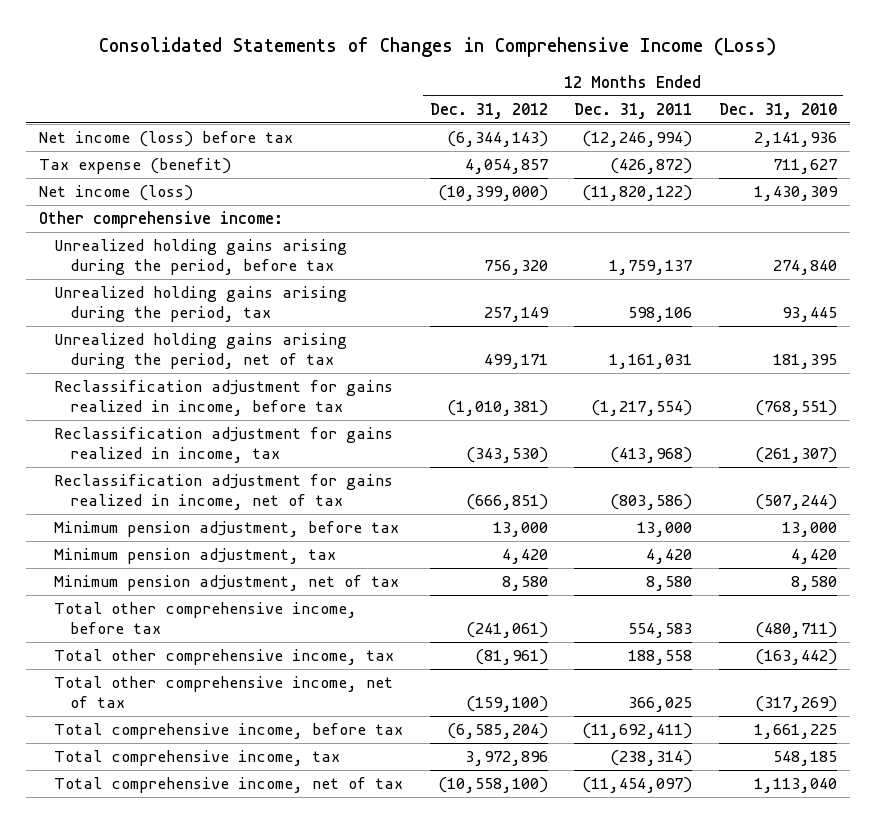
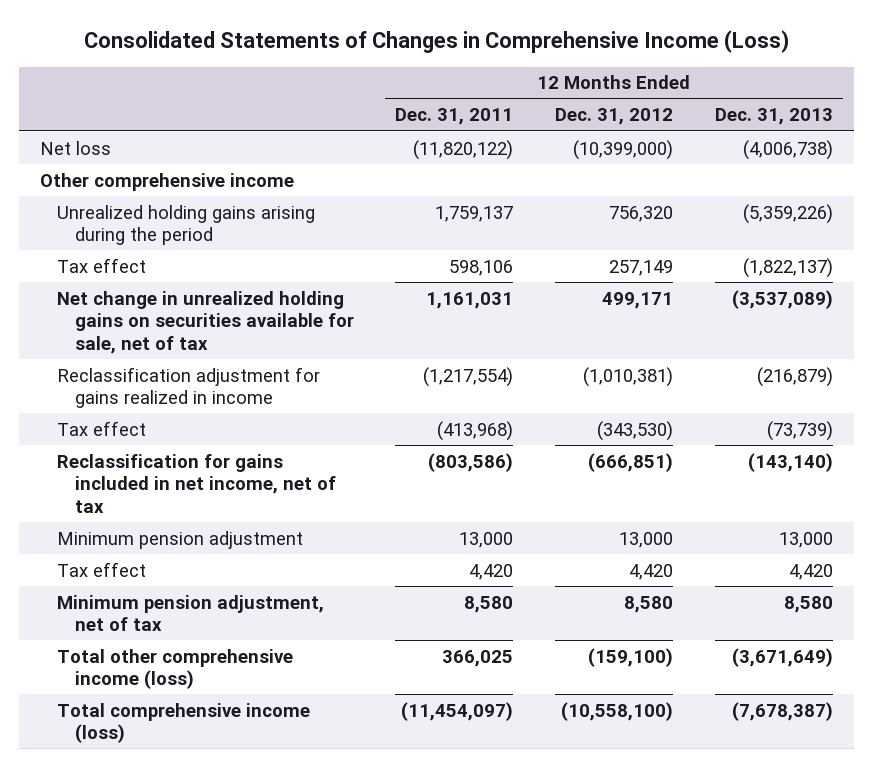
[718,102,837,119] Dec. 31, 2010 -> none
none -> [715,108,834,126] Dec. 31, 2013
[39,131,294,148] Net income (loss) before tax -> none
[39,158,232,175] Tax expense (benefit) -> none
[39,185,194,202] Net income (loss) -> [40,140,112,155] Net loss
[39,211,284,229] Other comprehensive income: -> [40,172,295,191] Other comprehensive income
[54,239,348,276] Unrealized holding gains arising during the period, before tax -> [57,204,316,246] Unrealized holding gains arising during the period
[54,286,348,323] Unrealized holding gains arising during the period, tax -> [57,257,147,273] Tax effect
[54,333,348,370] Unrealized holding gains arising during the period, net of tax -> [57,290,354,354] Net change in unrealized holding gains on securities available for sale, net of tax
[54,380,394,417] Reclassification adjustment for gains realized in income, before tax -> [57,366,321,409] Reclassification adjustment for gains realized in income
[54,427,394,464] Reclassification adjustment for gains realized in income, tax -> [57,420,147,436] Tax effect
[54,474,394,511] Reclassification adjustment for gains realized in income, net of tax -> [57,453,336,513] Reclassification for gains included in net income, net of tax
[54,521,400,538] Minimum pension adjustment, before tax -> [57,530,304,549] Minimum pension adjustment
[54,548,337,565] Minimum pension adjustment, tax -> [57,561,147,577] Tax effect
[54,649,395,666] Total other comprehensive income, tax -> none
[54,723,404,740] Total comprehensive income, before tax -> none
[54,750,341,767] Total comprehensive income, tax -> none
[54,777,404,794] Total comprehensive income, net of tax -> none
[54,602,358,635] Total other comprehensive income, before tax -> [57,648,294,690] Total other comprehensive income (loss)
[465,622,548,639] (241,061) -> [588,647,674,667] (159,100)
[628,623,693,639] 554,583 -> [442,649,514,667] 366,025
[54,676,394,709] Total other comprehensive income, net of tax -> [57,702,311,744] Total comprehensive income (loss)
[465,696,548,713] (159,100) -> [561,701,674,721] (10,558,100)
[628,697,693,713] 366,025 -> [401,701,514,721] (11,454,097)

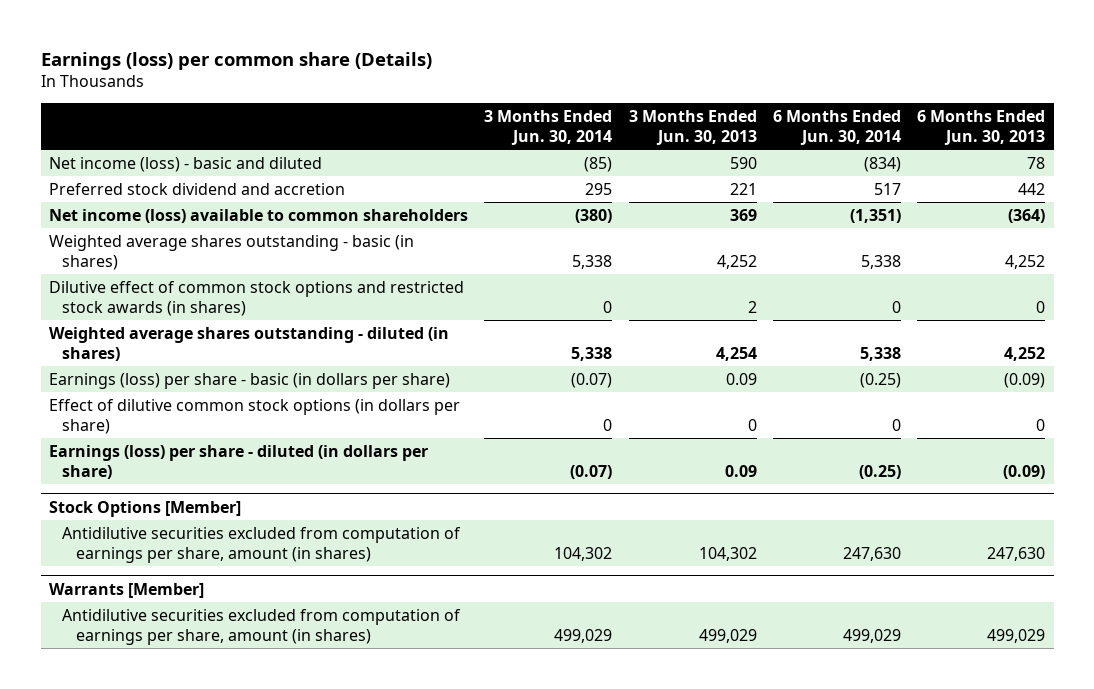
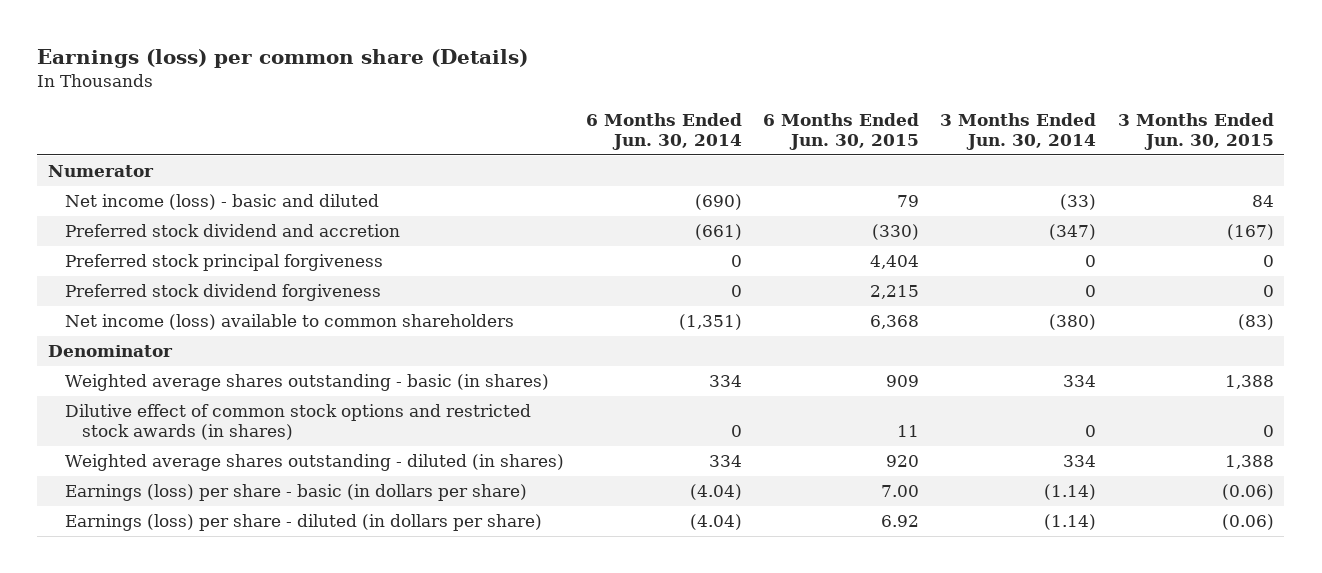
[628,110,757,146] 3 Months Ended Jun. 30, 2013 -> none
[917,110,1046,146] 6 Months Ended Jun. 30, 2013 -> none
none -> [762,112,919,150] 6 Months Ended Jun. 30, 2015
none -> [1117,112,1274,150] 3 Months Ended Jun. 30, 2015
none -> [48,165,155,178] Numerator
[584,156,613,172] (85) -> [1060,194,1097,211] (33)
[864,156,902,172] (834) -> [694,194,742,211] (690)
[585,182,613,195] 295 -> [1049,224,1097,241] (347)
[874,182,902,195] 517 -> [694,224,742,241] (661)
none -> [65,254,384,272] Preferred stock principal forgiveness
none -> [65,284,382,302] Preferred stock dividend forgiveness
none -> [48,345,174,358] Denominator
[572,254,613,269] 5,338 -> [1063,375,1097,388] 334
[861,254,902,269] 5,338 -> [708,375,742,388] 334
[49,398,461,434] Effect of dilutive common stock options (in dollars per share) -> none
[49,500,242,517] Stock Options [Member] -> none
[62,526,462,563] Antidilutive securities excluded from computation of earnings per share, amount (in shares) -> none
[49,582,205,598] Warrants [Member] -> none
[62,608,462,645] Antidilutive securities excluded from computation of earnings per share, amount (in shares) -> none
[571,346,613,361] 5,338 -> [1063,455,1097,468] 334
[860,346,902,361] 5,338 -> [708,455,742,468] 334
[571,372,613,388] (0.07) -> [1044,484,1097,501] (1.14)
[860,372,902,388] (0.25) -> [689,484,742,501] (4.04)
[570,464,613,479] (0.07) -> [1044,514,1097,531] (1.14)
[859,464,902,479] (0.25) -> [689,514,742,531] (4.04)

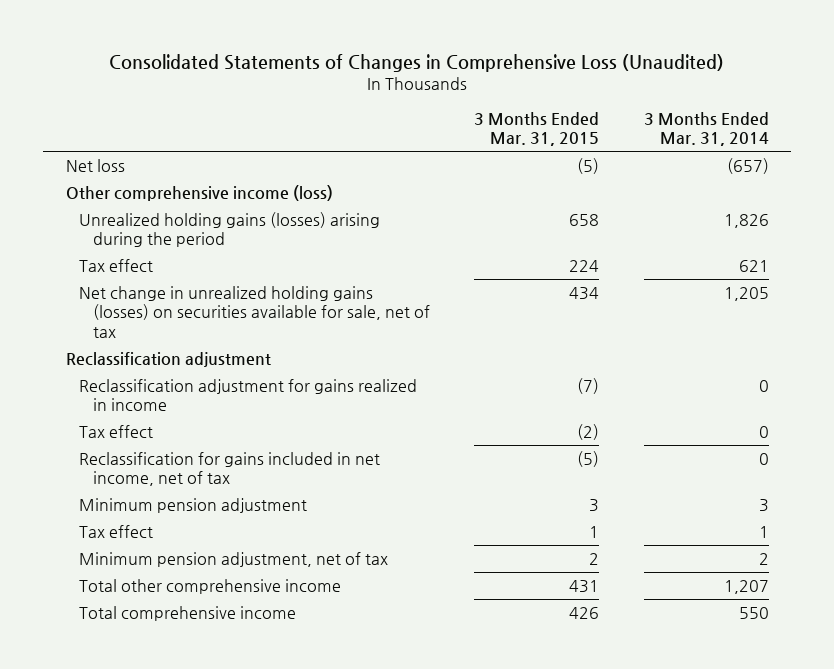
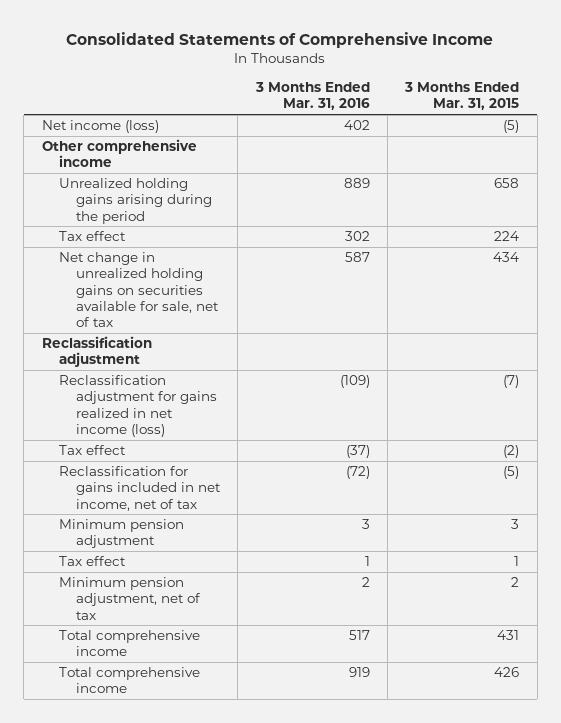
[109,53,725,72] Consolidated Statements of Changes in Comprehensive Loss (Unaudited) -> [66,31,494,48] Consolidated Statements of Comprehensive Income
[643,111,769,147] 3 Months Ended Mar. 31, 2014 -> none
none -> [254,82,370,111] 3 Months Ended Mar. 31, 2016
[65,159,125,173] Net loss -> [41,120,159,134] Net income (loss)
[65,185,333,202] Other comprehensive income (loss) -> [41,139,197,168] Other comprehensive income
[79,212,381,248] Unrealized holding gains (losses) arising during the period -> [58,178,212,224] Unrealized holding gains arising during the period
[79,286,431,338] Net change in unrealized holding gains (losses) on securities available for sale, net of tax -> [58,252,219,327] Net change in unrealized holding gains on securities available for sale, net of tax
[79,379,418,412] Reclassification adjustment for gains realized in income -> [58,375,217,437] Reclassification adjustment for gains realized in net income (loss)
[79,579,342,595] Total other comprehensive income -> [58,630,200,657] Total comprehensive income

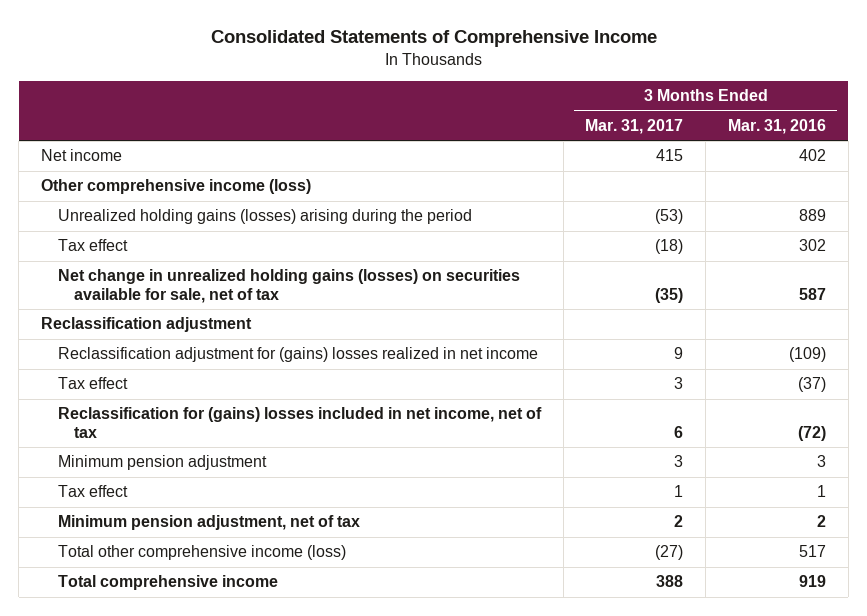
[404,82,520,111] 3 Months Ended Mar. 31, 2015 -> none
none -> [585,118,684,134] Mar. 31, 2017
[41,120,159,134] Net income (loss) -> [40,149,122,162] Net income
[41,139,197,168] Other comprehensive income -> [40,179,311,195] Other comprehensive income (loss)
[58,178,212,224] Unrealized holding gains arising during the period -> [57,209,472,225] Unrealized holding gains (losses) arising during the period
[58,252,219,327] Net change in unrealized holding gains on securities available for sale, net of tax -> [57,269,520,303] Net change in unrealized holding gains (losses) on securities available for sale, net of tax
[58,375,217,437] Reclassification adjustment for gains realized in net income (loss) -> [57,347,538,363] Reclassification adjustment for (gains) losses realized in net income
[58,466,221,511] Reclassification for gains included in net income, net of tax -> [57,407,542,438] Reclassification for (gains) losses included in net income, net of tax
[58,630,200,657] Total comprehensive income -> [57,545,346,561] Total other comprehensive income (loss)

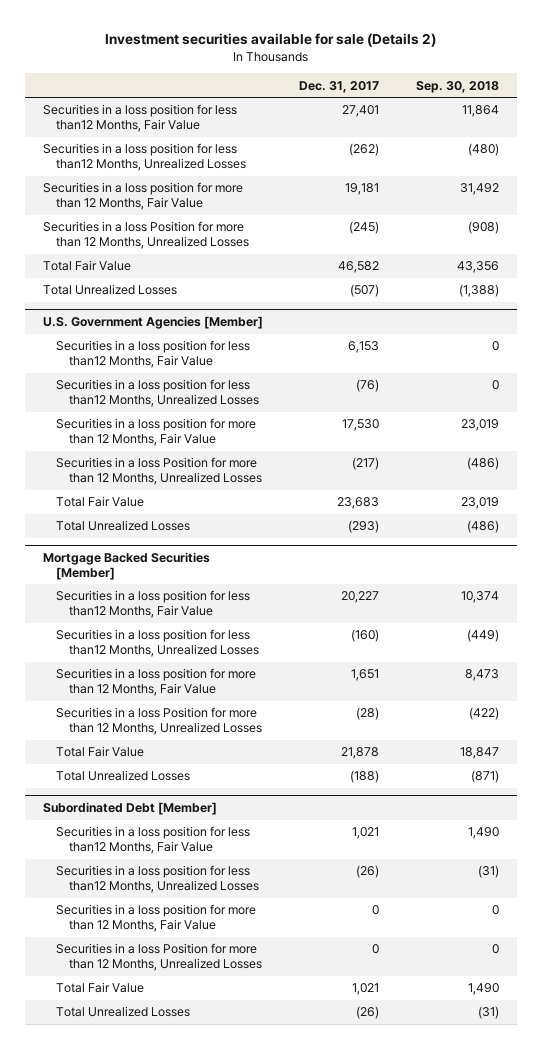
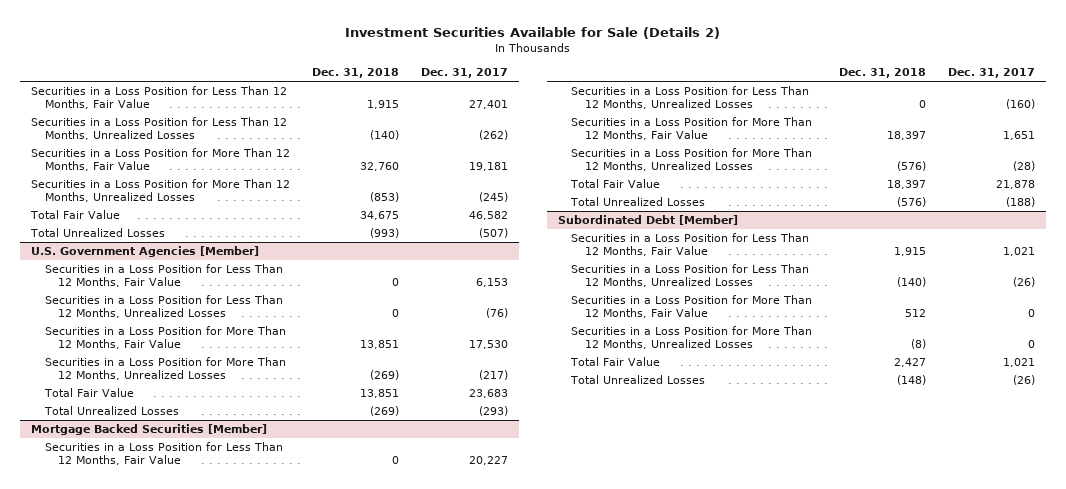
[104,33,436,48] Investment securities available for sale (Details 2) -> [345,27,721,40] Investment Securities Available for Sale (Details 2)
[415,80,499,93] Sep. 30, 2018 -> none
none -> [312,68,400,79] Dec. 31, 2018
[43,104,238,133] Securities in a loss position for less than12 Months, Fair Value -> [31,86,288,110] Securities in a Loss Position for Less Than 12 Months, Fair Value
[43,143,247,172] Securities in a loss position for less than12 Months, Unrealized Losses -> [31,117,288,141] Securities in a Loss Position for Less Than 12 Months, Unrealized Losses
[43,182,244,211] Securities in a loss position for more than 12 Months, Fair Value -> [31,148,291,172] Securities in a Loss Position for More Than 12 Months, Fair Value
[43,221,250,250] Securities in a loss Position for more than 12 Months, Unrealized Losses -> [31,179,291,203] Securities in a Loss Position for More Than 12 Months, Unrealized Losses
[56,340,251,369] Securities in a loss position for less than12 Months, Fair Value -> [44,264,283,288] Securities in a Loss Position for Less Than 12 Months, Fair Value
[56,379,259,408] Securities in a loss position for less than12 Months, Unrealized Losses -> [44,295,283,319] Securities in a Loss Position for Less Than 12 Months, Unrealized Losses
[56,418,257,447] Securities in a loss position for more than 12 Months, Fair Value -> [44,326,286,350] Securities in a Loss Position for More Than 12 Months, Fair Value
[56,457,262,486] Securities in a loss Position for more than 12 Months, Unrealized Losses -> [44,357,286,381] Securities in a Loss Position for More Than 12 Months, Unrealized Losses
[56,590,251,619] Securities in a loss position for less than12 Months, Fair Value -> [44,442,283,466] Securities in a Loss Position for Less Than 12 Months, Fair Value
[56,629,259,658] Securities in a loss position for less than12 Months, Unrealized Losses -> [571,86,810,110] Securities in a Loss Position for Less Than 12 Months, Unrealized Losses
[56,668,257,697] Securities in a loss position for more than 12 Months, Fair Value -> [571,117,813,141] Securities in a Loss Position for More Than 12 Months, Fair Value
[56,707,262,736] Securities in a loss Position for more than 12 Months, Unrealized Losses -> [571,148,813,172] Securities in a Loss Position for More Than 12 Months, Unrealized Losses
[56,826,251,855] Securities in a loss position for less than12 Months, Fair Value -> [571,233,810,257] Securities in a Loss Position for Less Than 12 Months, Fair Value
[56,865,259,894] Securities in a loss position for less than12 Months, Unrealized Losses -> [571,264,810,288] Securities in a Loss Position for Less Than 12 Months, Unrealized Losses
[56,904,257,933] Securities in a loss position for more than 12 Months, Fair Value -> [571,295,813,319] Securities in a Loss Position for More Than 12 Months, Fair Value
[56,943,262,972] Securities in a loss Position for more than 12 Months, Unrealized Losses -> [571,326,813,350] Securities in a Loss Position for More Than 12 Months, Unrealized Losses

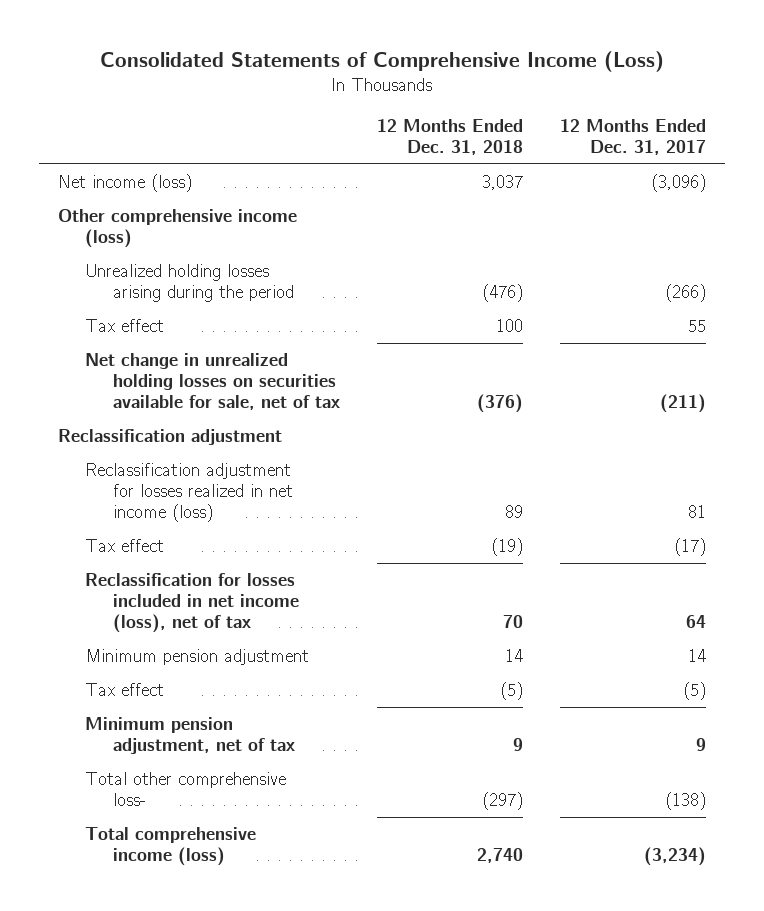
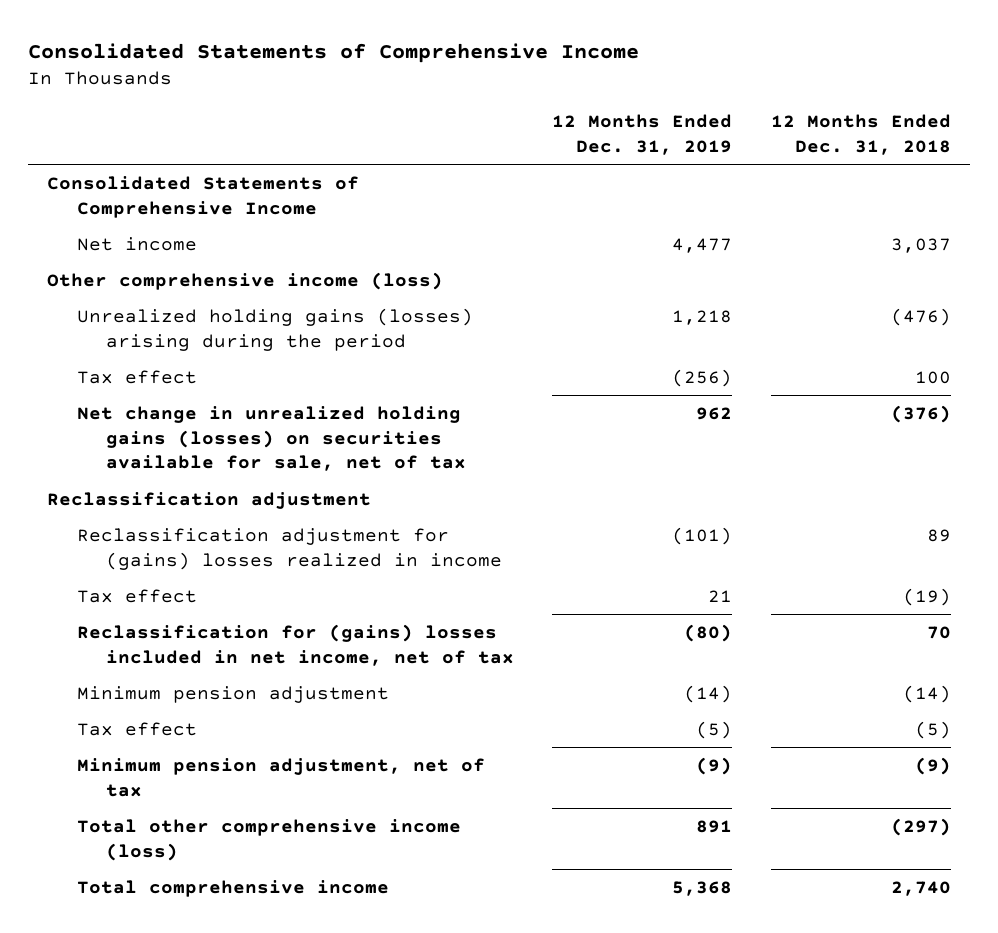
[100,50,665,72] Consolidated Statements of Comprehensive Income (Loss) -> [27,42,639,63] Consolidated Statements of Comprehensive Income
[560,119,707,156] 12 Months Ended Dec. 31, 2017 -> none
none -> [552,114,733,155] 12 Months Ended Dec. 31, 2019
none -> [47,175,360,218] Consolidated Statements of Comprehensive Income
[57,174,192,193] Net income (loss) -> [76,236,197,251] Net income
[85,264,295,303] Unrealized holding losses arising during the period -> [76,307,473,351] Unrealized holding gains (losses) arising during the period
[85,353,341,411] Net change in unrealized holding losses on securities available for sale, net of tax -> [76,405,466,472] Net change in unrealized holding gains (losses) on securities available for sale, net of tax
[85,463,294,523] Reclassification adjustment for losses realized in net income (loss) -> [76,527,502,570] Reclassification adjustment for (gains) losses realized in income
[85,573,300,634] Reclassification for losses included in net income (loss), net of tax -> [76,623,514,666] Reclassification for (gains) losses included in net income, net of tax
[505,649,524,663] 14 -> [902,684,951,703] (14)
[513,738,524,752] 9 -> [914,756,951,775] (9)
[85,772,287,807] Total other comprehensive loss- -> [76,818,461,861] Total other comprehensive income (loss)
[85,827,257,867] Total comprehensive income (loss) -> [76,879,389,897] Total comprehensive income

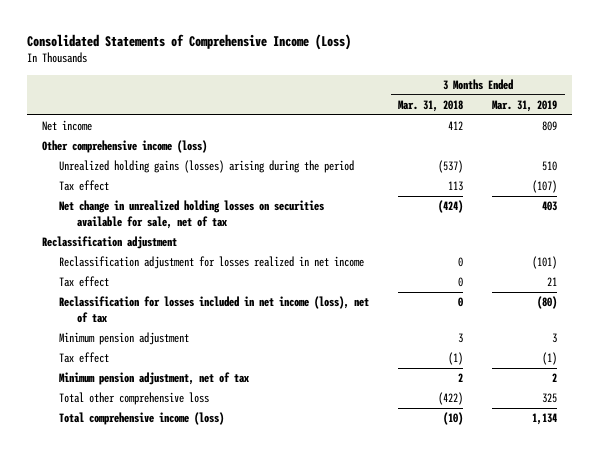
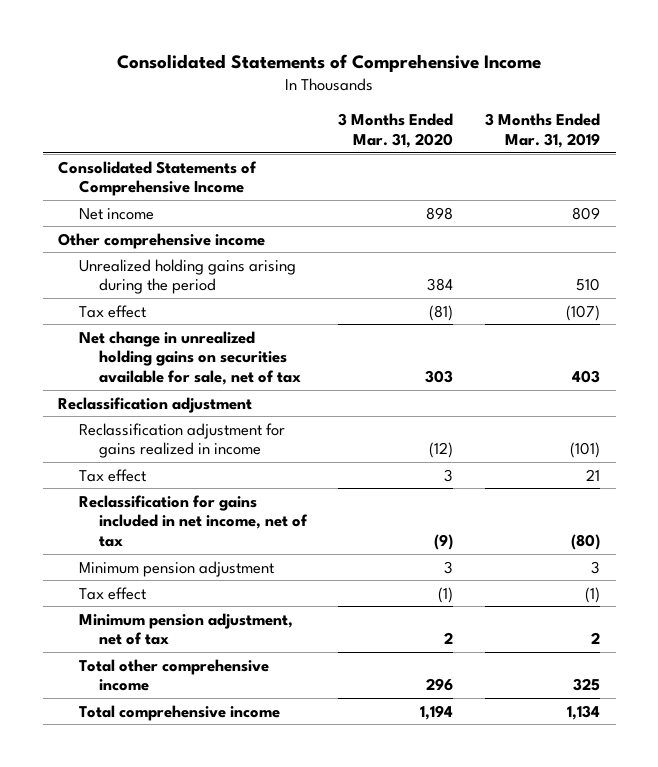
[27,33,352,50] Consolidated Statements of Comprehensive Income (Loss) -> [117,54,542,73] Consolidated Statements of Comprehensive Income
[398,99,464,112] Mar. 31, 2018 -> none
none -> [338,113,454,149] 3 Months Ended Mar. 31, 2020
none -> [58,160,258,197] Consolidated Statements of Comprehensive Income
[41,140,207,154] Other comprehensive income (loss) -> [58,232,266,249] Other comprehensive income
[59,160,355,174] Unrealized holding gains (losses) arising during the period -> [78,258,296,295] Unrealized holding gains arising during the period
[59,200,325,229] Net change in unrealized holding losses on securities available for sale, net of tax -> [78,330,301,386] Net change in unrealized holding gains on securities available for sale, net of tax
[59,256,365,270] Reclassification adjustment for losses realized in net income -> [78,422,285,459] Reclassification adjustment for gains realized in income
[59,296,370,323] Reclassification for losses included in net income (loss), net of tax -> [78,494,308,548] Reclassification for gains included in net income, net of tax
[59,392,210,406] Total other comprehensive loss -> [78,658,269,692] Total other comprehensive income
[59,412,225,426] Total comprehensive income (loss) -> [78,704,280,721] Total comprehensive income

